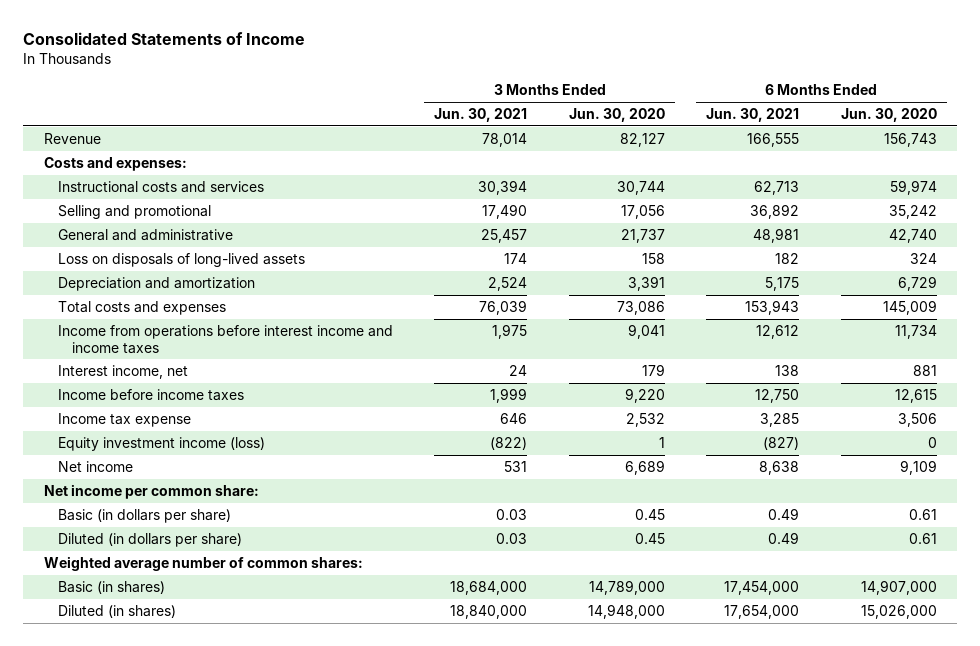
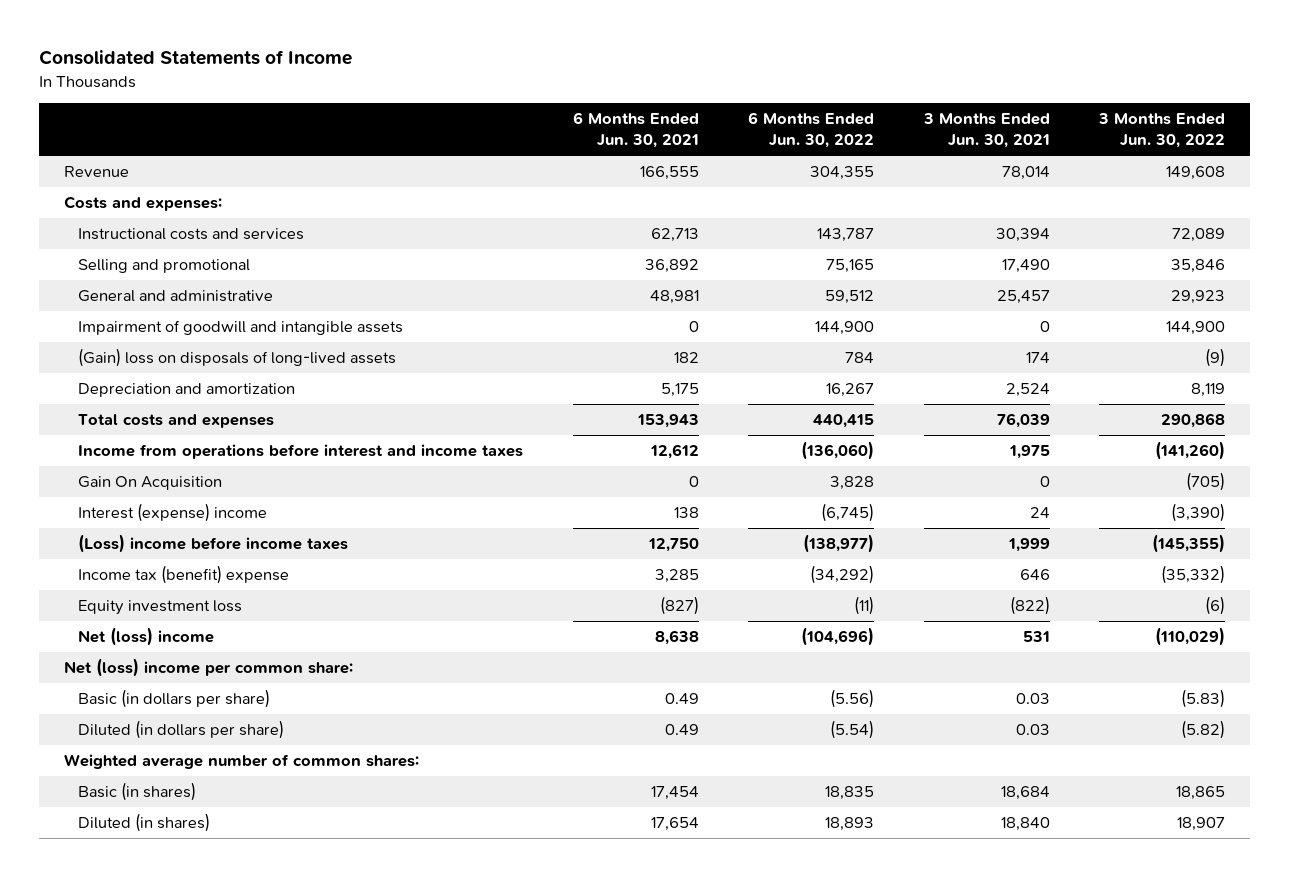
[568,108,665,123] Jun. 30, 2020 -> none
[840,108,937,123] Jun. 30, 2020 -> none
none -> [748,112,875,149] 6 Months Ended Jun. 30, 2022
none -> [1098,113,1226,149] 3 Months Ended Jun. 30, 2022
none -> [78,319,404,335] Impairment of goodwill and intangible assets
[58,253,306,268] Loss on disposals of long-lived assets -> [78,347,397,367] (Gain) loss on disposals of long-lived assets
[58,325,394,354] Income from operations before interest income and income taxes -> [78,443,524,459] Income from operations before interest and income taxes
none -> [78,475,223,490] Gain On Acquisition
[58,365,189,380] Interest income, net -> [78,502,268,522] Interest (expense) income
[58,389,245,402] Income before income taxes -> [78,533,349,553] (Loss) income before income taxes
[58,413,192,428] Income tax expense -> [78,564,290,584] Income tax (benefit) expense
[58,437,266,452] Equity investment income (loss) -> [78,599,243,615] Equity investment loss
[58,461,134,473] Net income -> [78,626,215,646] Net (loss) income
[43,484,259,500] Net income per common share: -> [63,657,353,677] Net (loss) income per common share:
[450,581,528,596] 18,684,000 -> [1000,785,1050,800] 18,684
[724,581,800,596] 17,454,000 -> [650,785,699,800] 17,454
[450,605,528,620] 18,840,000 -> [1000,816,1050,831] 18,840
[724,605,800,620] 17,654,000 -> [650,816,699,831] 17,654

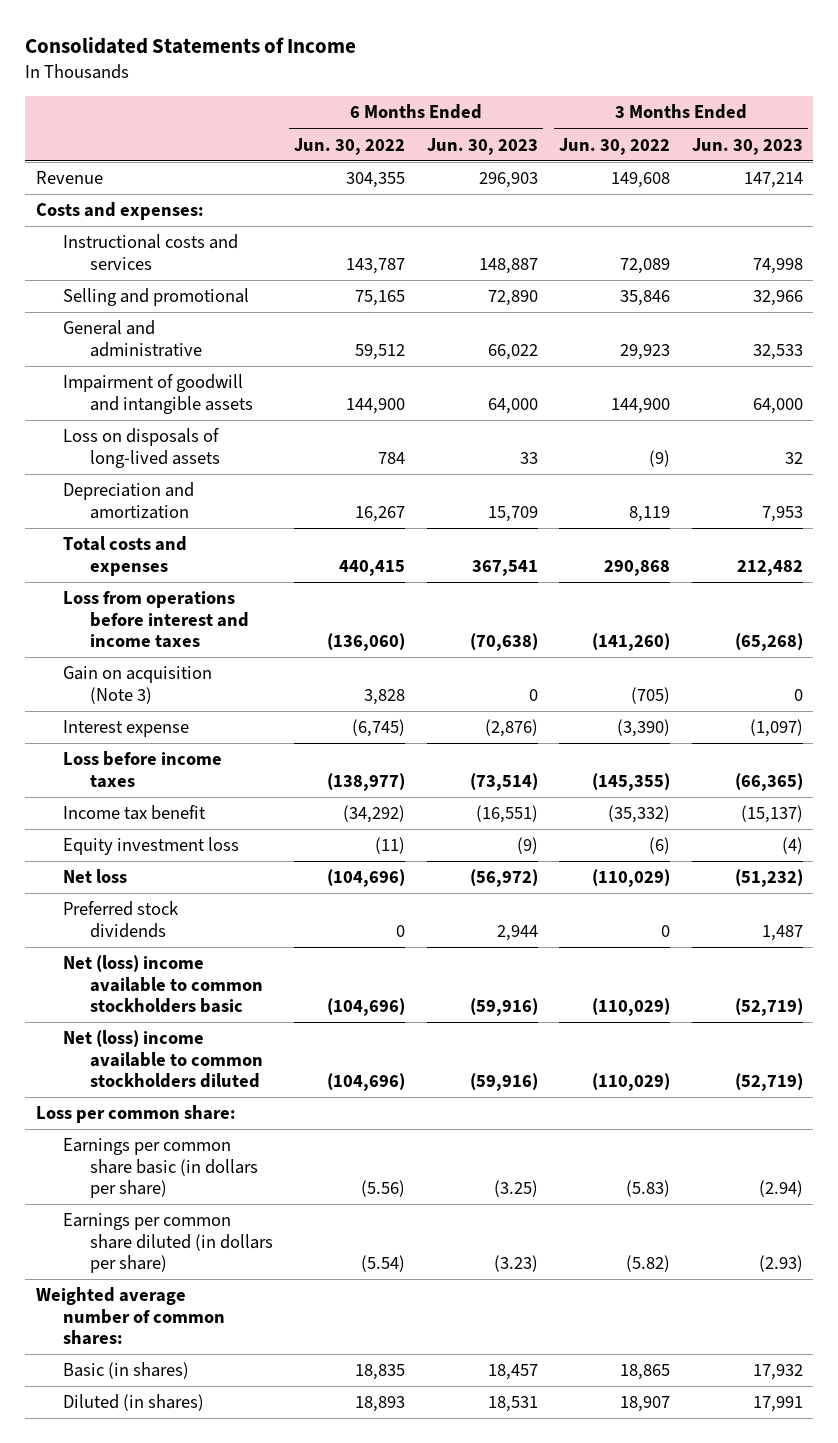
[572,112,699,149] 6 Months Ended Jun. 30, 2021 -> none
[922,113,1050,149] 3 Months Ended Jun. 30, 2021 -> none
none -> [426,137,538,155] Jun. 30, 2023
none -> [691,137,803,155] Jun. 30, 2023
[78,347,397,367] (Gain) loss on disposals of long-lived assets -> [62,428,221,468] Loss on disposals of long-lived assets
[78,443,524,459] Income from operations before interest and income taxes -> [62,591,250,649] Loss from operations before interest and income taxes
[78,475,223,490] Gain On Acquisition -> [62,666,212,704] Gain on acquisition (Note 3)
[78,502,268,522] Interest (expense) income -> [62,720,189,738] Interest expense
[78,533,349,553] (Loss) income before income taxes -> [62,751,222,788] Loss before income taxes
[78,564,290,584] Income tax (benefit) expense -> [62,805,206,821] Income tax benefit
[78,626,215,646] Net (loss) income -> [62,869,127,884] Net loss
none -> [62,901,178,938] Preferred stock dividends
none -> [62,955,264,1014] Net (loss) income available to common stockholders basic
none -> [62,1030,264,1089] Net (loss) income available to common stockholders diluted
[63,657,353,677] Net (loss) income per common share: -> [35,1105,236,1124] Loss per common share:
[78,688,271,708] Basic (in dollars per share) -> [62,1138,259,1199] Earnings per common share basic (in dollars per share)
[78,719,285,739] Diluted (in dollars per share) -> [62,1213,274,1274] Earnings per common share diluted (in dollars per share)

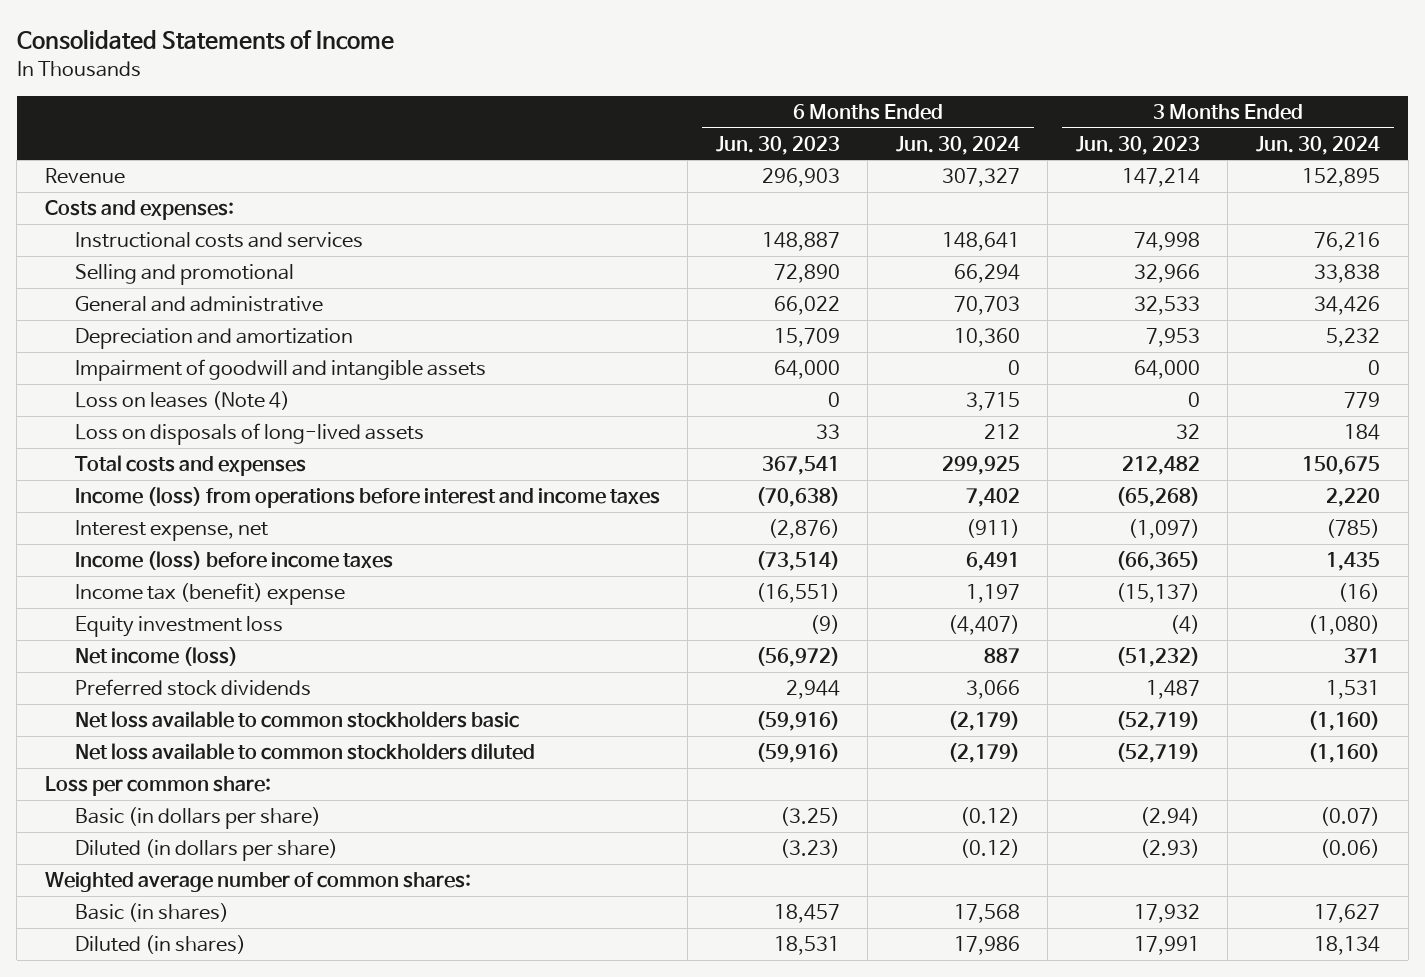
[294,137,406,155] Jun. 30, 2022 -> none
[559,137,671,155] Jun. 30, 2022 -> none
none -> [895,135,1020,155] Jun. 30, 2024
none -> [1255,135,1380,155] Jun. 30, 2024
[62,482,194,519] Depreciation and amortization -> [74,328,353,350] Depreciation and amortization
none -> [74,391,290,411] Loss on leases (Note 4)
[62,666,212,704] Gain on acquisition (Note 3) -> none
[62,591,250,649] Loss from operations before interest and income taxes -> [74,487,660,509] Income (loss) from operations before interest and income taxes
[62,720,189,738] Interest expense -> [74,520,268,542] Interest expense, net
[62,751,222,788] Loss before income taxes -> [74,551,393,571] Income (loss) before income taxes
[62,805,206,821] Income tax benefit -> [74,583,345,606] Income tax (benefit) expense
[62,869,127,884] Net loss -> [74,647,238,667] Net income (loss)
[62,955,264,1014] Net (loss) income available to common stockholders basic -> [74,711,519,729] Net loss available to common stockholders basic
[62,1030,264,1089] Net (loss) income available to common stockholders diluted -> [74,743,535,761] Net loss available to common stockholders diluted
[62,1138,259,1199] Earnings per common share basic (in dollars per share) -> [74,807,321,830] Basic (in dollars per share)
[62,1213,274,1274] Earnings per common share diluted (in dollars per share) -> [74,839,338,862] Diluted (in dollars per share)

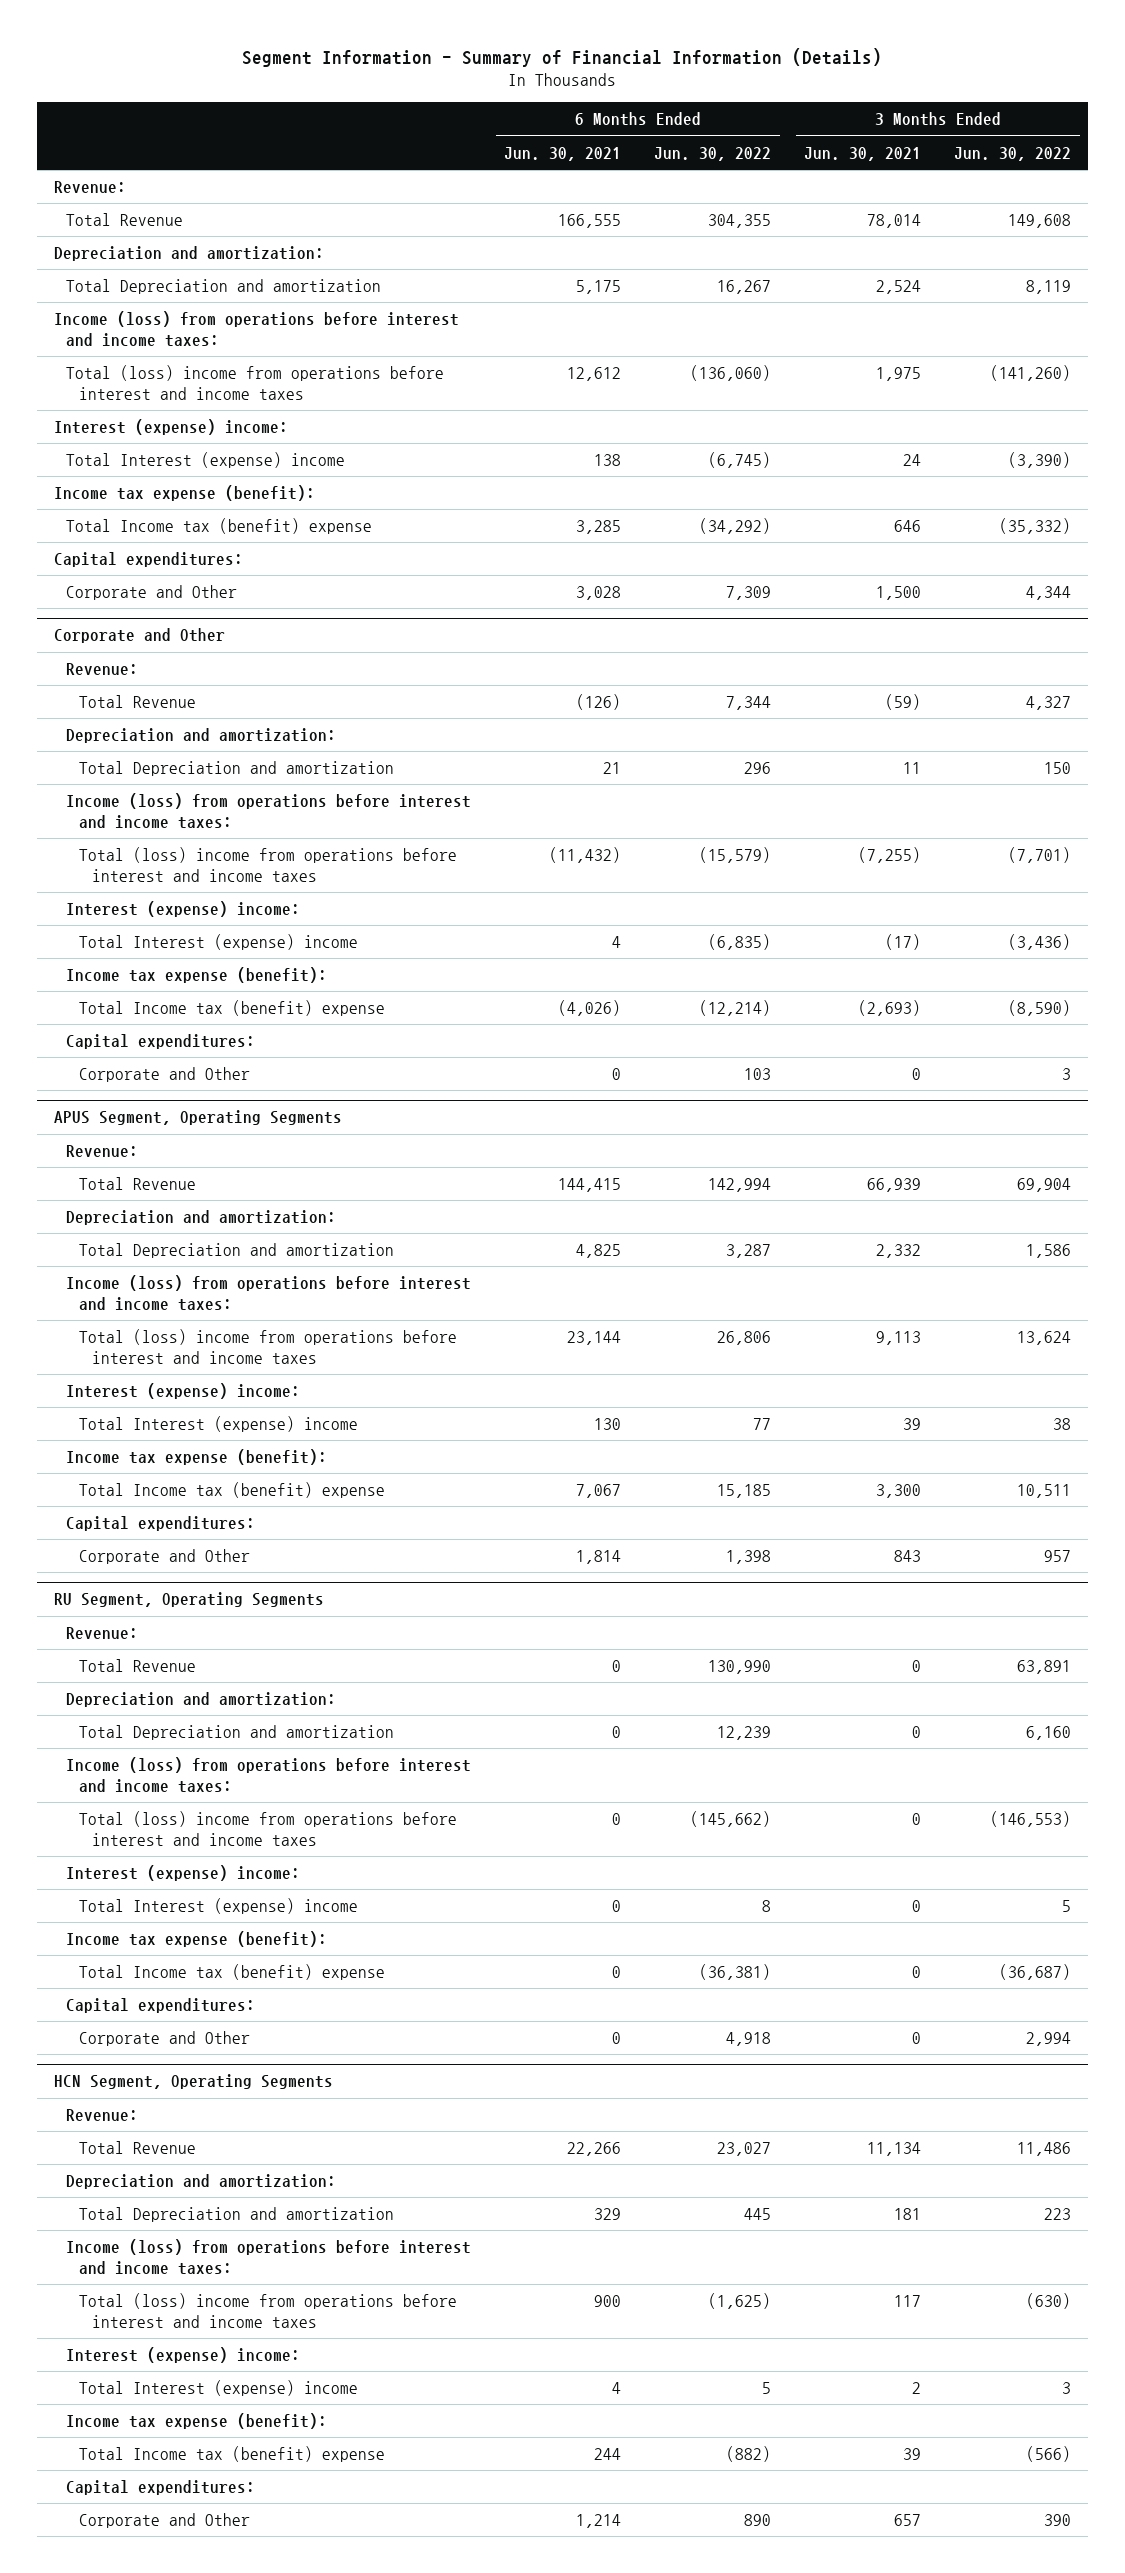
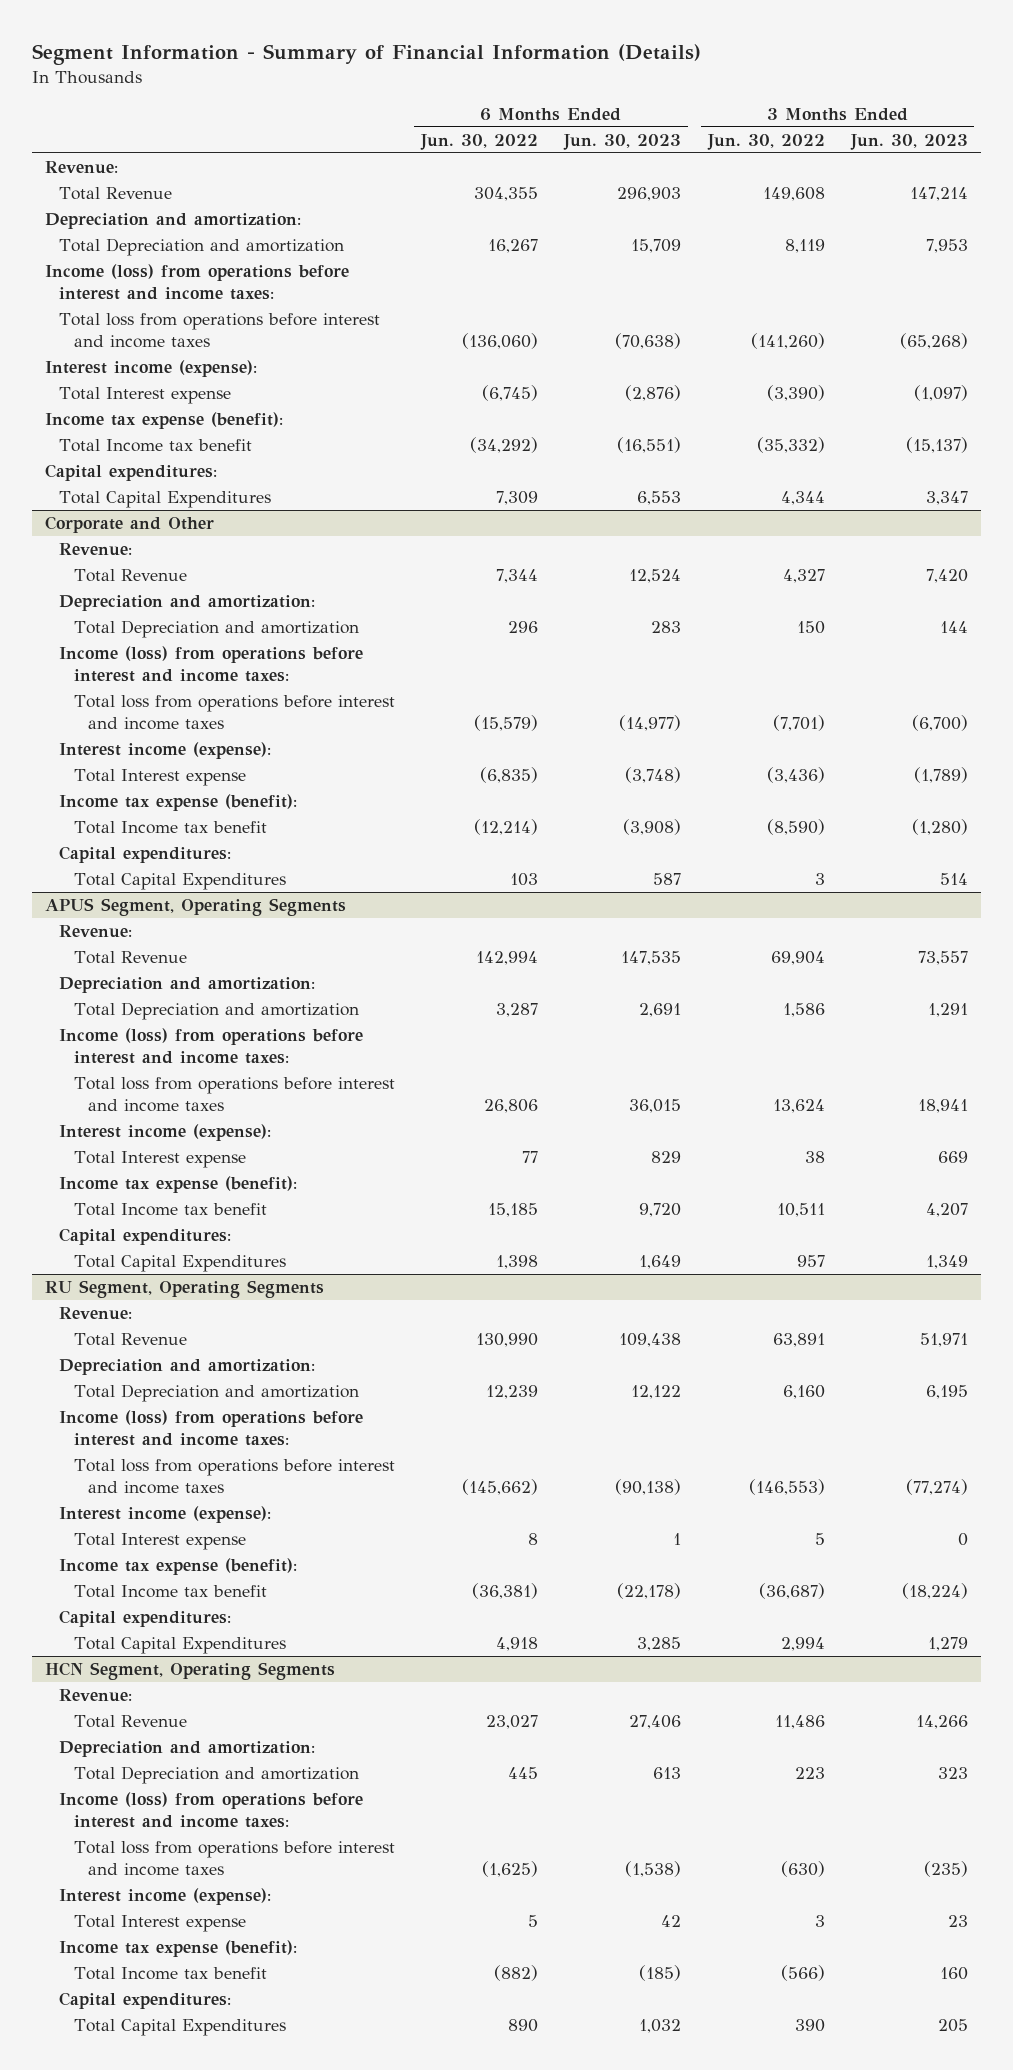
[504,146,622,161] Jun. 30, 2021 -> none
[804,146,922,161] Jun. 30, 2021 -> none
none -> [563,133,682,150] Jun. 30, 2023
none -> [849,133,968,150] Jun. 30, 2023
[66,365,445,400] Total (loss) income from operations before interest and income taxes -> [59,313,381,349] Total loss from operations before interest and income taxes
[53,419,288,436] Interest (expense) income: -> [44,360,257,378] Interest income (expense):
[66,452,346,469] Total Interest (expense) income -> [59,387,232,405] Total Interest expense
[66,518,373,535] Total Income tax (benefit) expense -> [59,439,253,453] Total Income tax benefit
[66,585,238,601] Corporate and Other -> [59,491,272,509] Total Capital Expenditures
[79,847,458,882] Total (loss) income from operations before interest and income taxes -> [73,695,395,731] Total loss from operations before interest and income taxes
[66,901,301,918] Interest (expense) income: -> [59,742,272,760] Interest income (expense):
[79,934,359,951] Total Interest (expense) income -> [73,769,246,787] Total Interest expense
[79,1000,386,1017] Total Income tax (benefit) expense -> [73,821,267,835] Total Income tax benefit
[79,1067,251,1083] Corporate and Other -> [73,873,286,891] Total Capital Expenditures
[79,1329,458,1364] Total (loss) income from operations before interest and income taxes -> [73,1077,395,1113] Total loss from operations before interest and income taxes
[66,1383,301,1400] Interest (expense) income: -> [59,1124,272,1142] Interest income (expense):
[79,1416,359,1433] Total Interest (expense) income -> [73,1151,246,1169] Total Interest expense
[79,1482,386,1499] Total Income tax (benefit) expense -> [73,1203,267,1217] Total Income tax benefit
[79,1549,251,1565] Corporate and Other -> [73,1255,286,1273] Total Capital Expenditures
[79,1811,458,1846] Total (loss) income from operations before interest and income taxes -> [73,1459,395,1495] Total loss from operations before interest and income taxes
[66,1865,301,1882] Interest (expense) income: -> [59,1506,272,1524] Interest income (expense):
[79,1898,359,1915] Total Interest (expense) income -> [73,1533,246,1551] Total Interest expense
[79,1964,386,1981] Total Income tax (benefit) expense -> [73,1585,267,1599] Total Income tax benefit
[79,2031,251,2047] Corporate and Other -> [73,1637,286,1655] Total Capital Expenditures
[79,2293,458,2328] Total (loss) income from operations before interest and income taxes -> [73,1841,395,1877] Total loss from operations before interest and income taxes
[66,2347,301,2364] Interest (expense) income: -> [59,1888,272,1906] Interest income (expense):
[79,2380,359,2397] Total Interest (expense) income -> [73,1915,246,1933] Total Interest expense
[79,2446,386,2463] Total Income tax (benefit) expense -> [73,1967,267,1981] Total Income tax benefit
[79,2513,251,2529] Corporate and Other -> [73,2019,286,2037] Total Capital Expenditures

